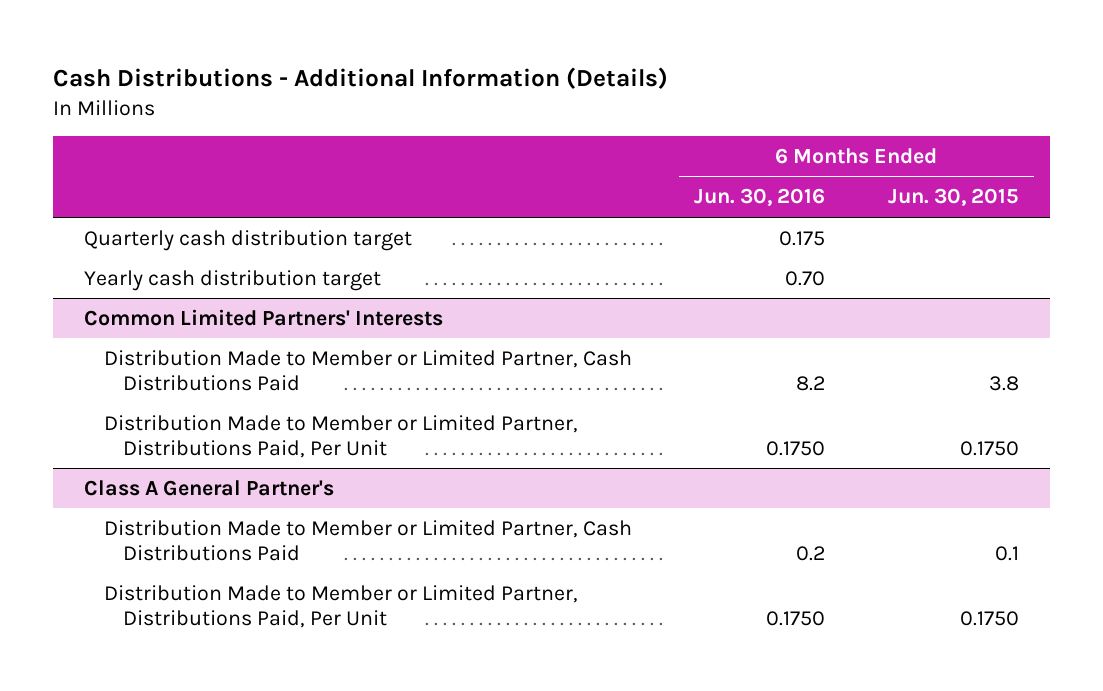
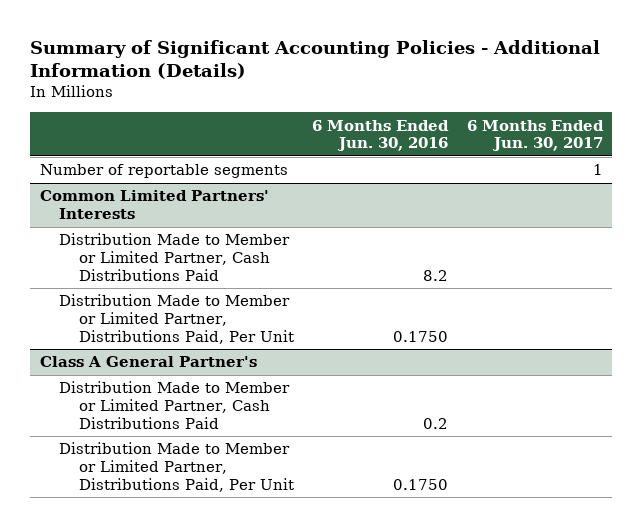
[53,67,669,90] Cash Distributions - Additional Information (Details) -> [30,39,601,79] Summary of Significant Accounting Policies - Additional Information (Details)
[887,188,1019,207] Jun. 30, 2015 -> none
none -> [467,119,605,152] 6 Months Ended Jun. 30, 2017
[84,229,413,251] Quarterly cash distribution target -> none
[84,269,382,291] Yearly cash distribution target -> none
none -> [39,164,288,179] Number of reportable segments

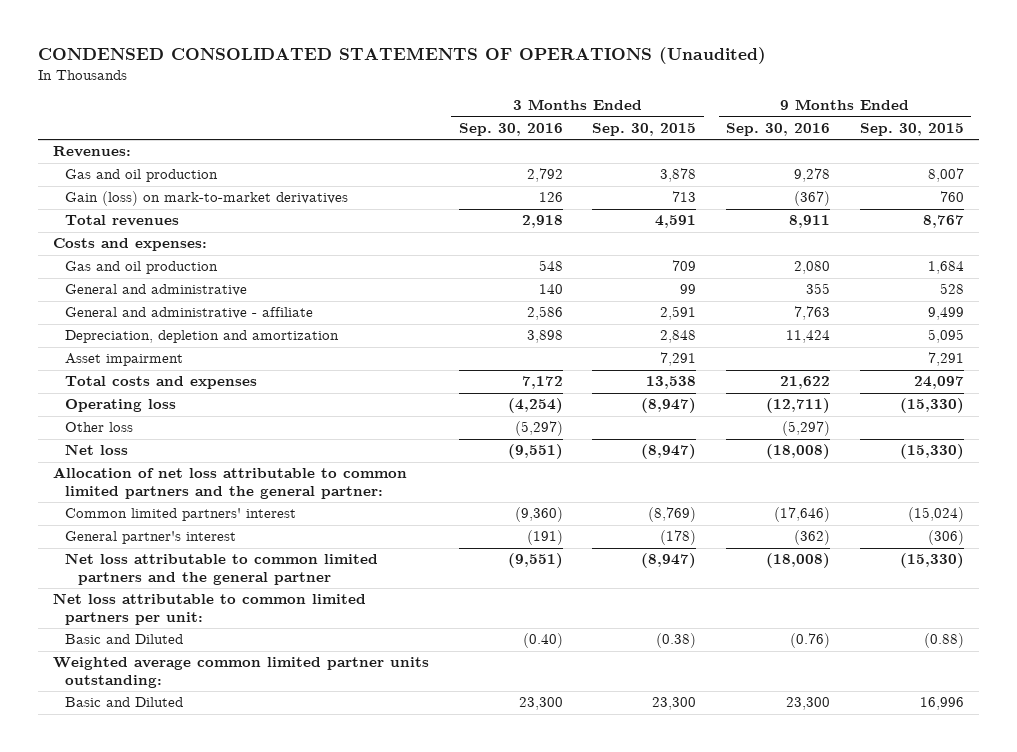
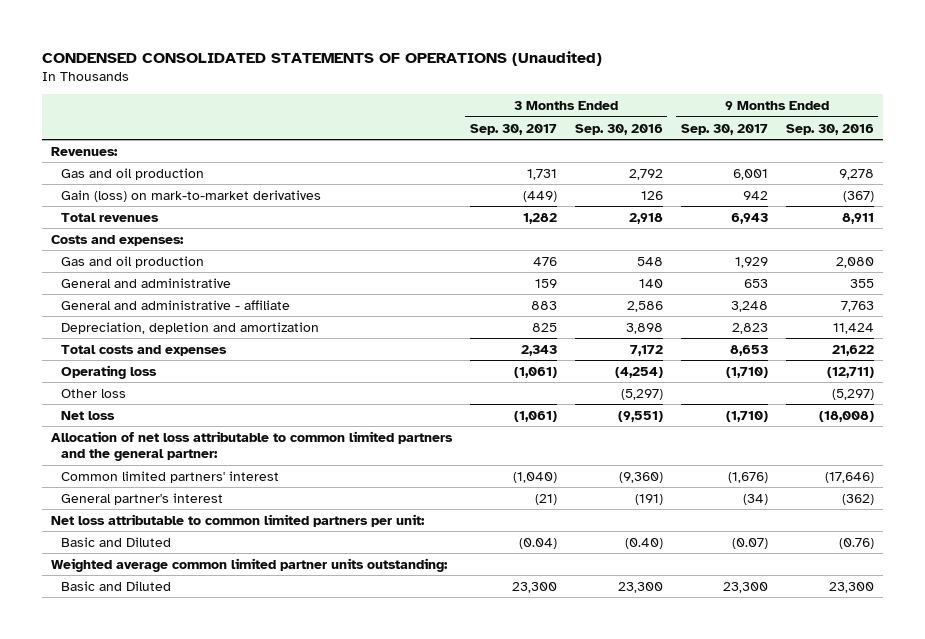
[592,122,697,136] Sep. 30, 2015 -> none
[860,122,965,136] Sep. 30, 2015 -> none
none -> [469,123,557,135] Sep. 30, 2017
none -> [680,123,768,135] Sep. 30, 2017
[65,353,184,367] Asset impairment -> none
[65,553,379,585] Net loss attributable to common limited partners and the general partner -> none

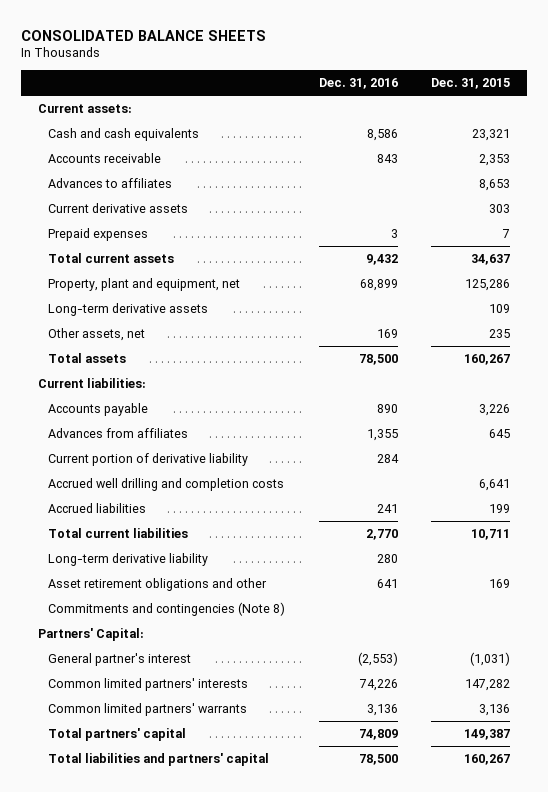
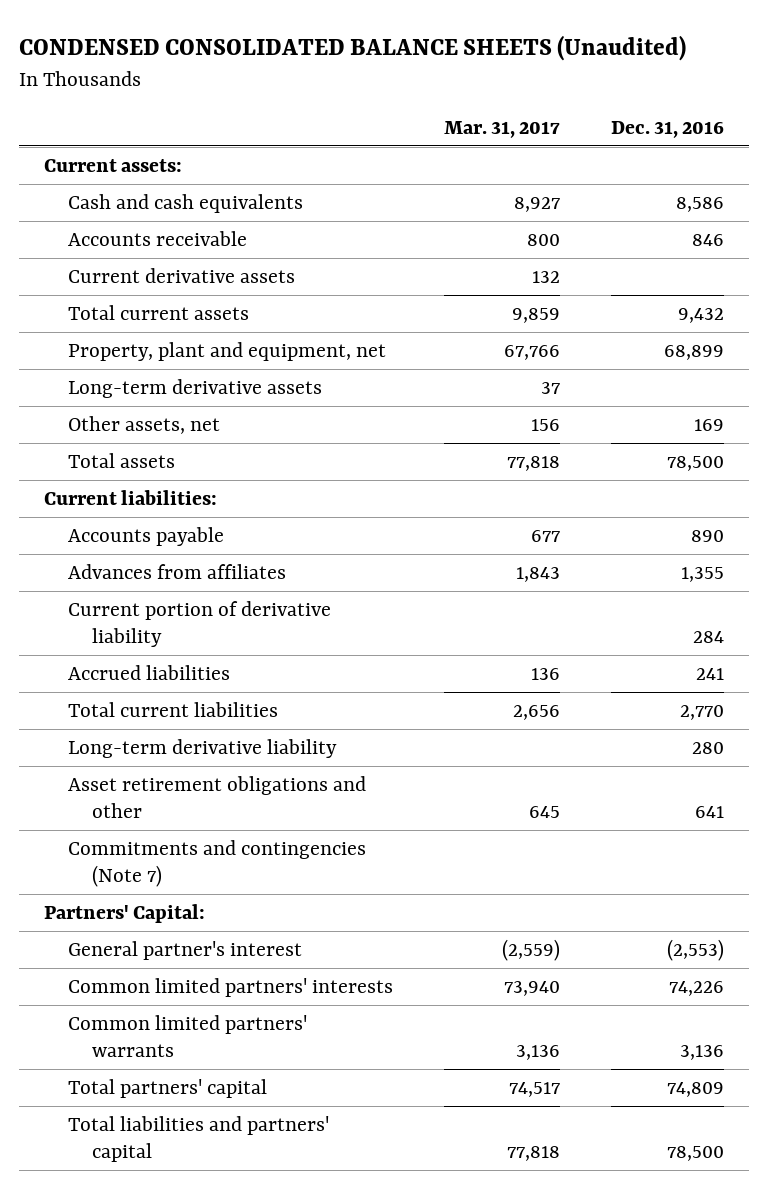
[21,29,267,41] CONSOLIDATED BALANCE SHEETS -> [18,34,686,61] CONDENSED CONSOLIDATED BALANCE SHEETS (Unaudited)
[431,77,511,89] Dec. 31, 2015 -> none
none -> [443,120,560,138] Mar. 31, 2017
[48,178,173,189] Advances to affiliates -> none
[376,154,398,164] 843 -> [691,233,724,246] 846
[48,228,149,242] Prepaid expenses -> none
[48,478,285,492] Accrued well drilling and completion costs -> none
[48,602,286,617] Commitments and contingencies (Note 8) -> [68,839,367,888] Commitments and contingencies (Note 7)

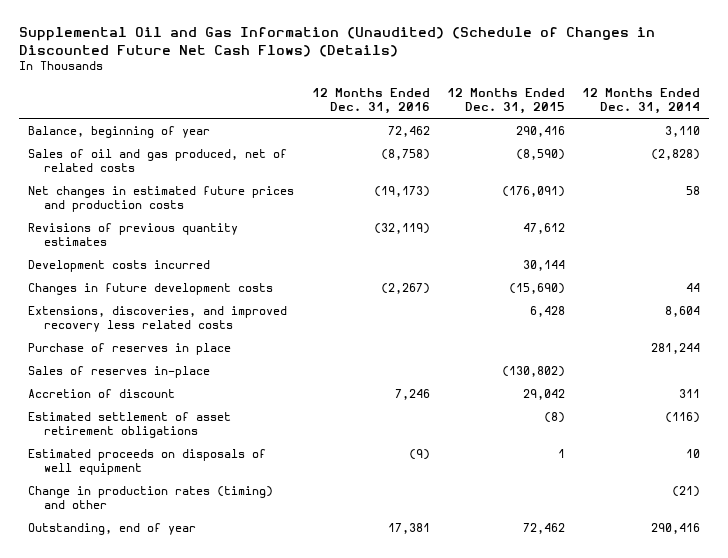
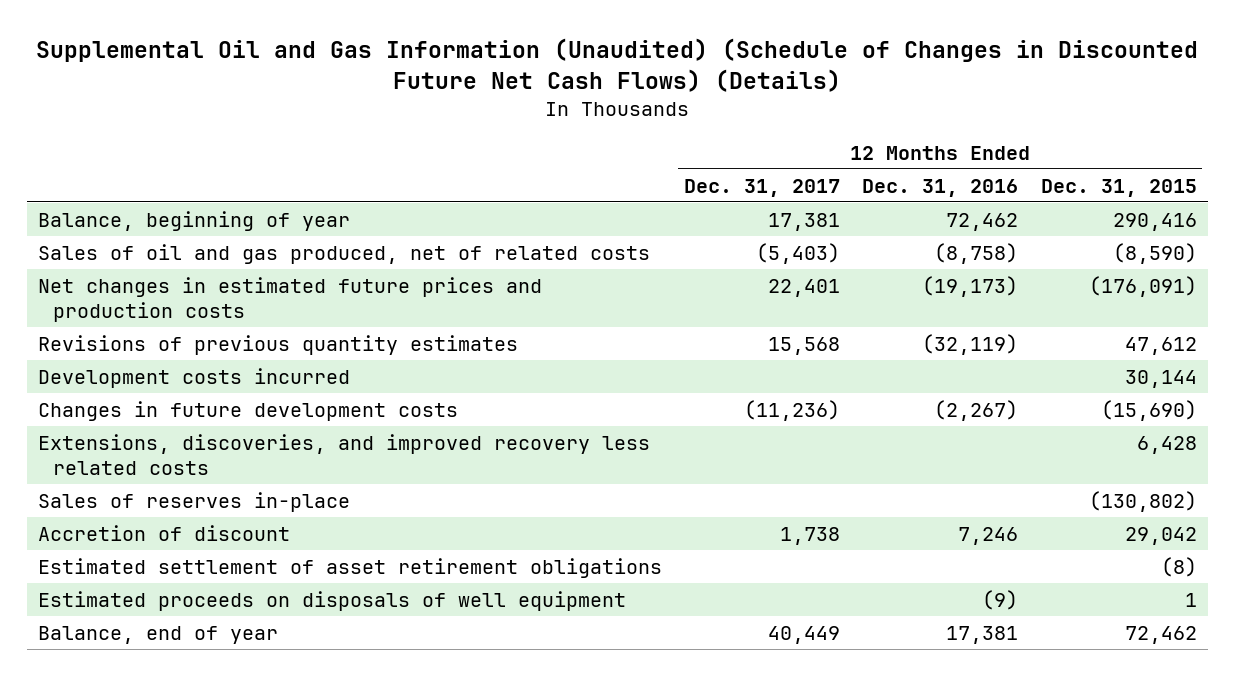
[582,88,701,115] 12 Months Ended Dec. 31, 2014 -> none
none -> [683,178,840,197] Dec. 31, 2017
[28,342,232,355] Purchase of reserves in place -> none
[28,485,274,509] Change in production rates (timing) and other -> none
[28,522,197,535] Outstanding, end of year -> [37,625,278,644] Balance, end of year

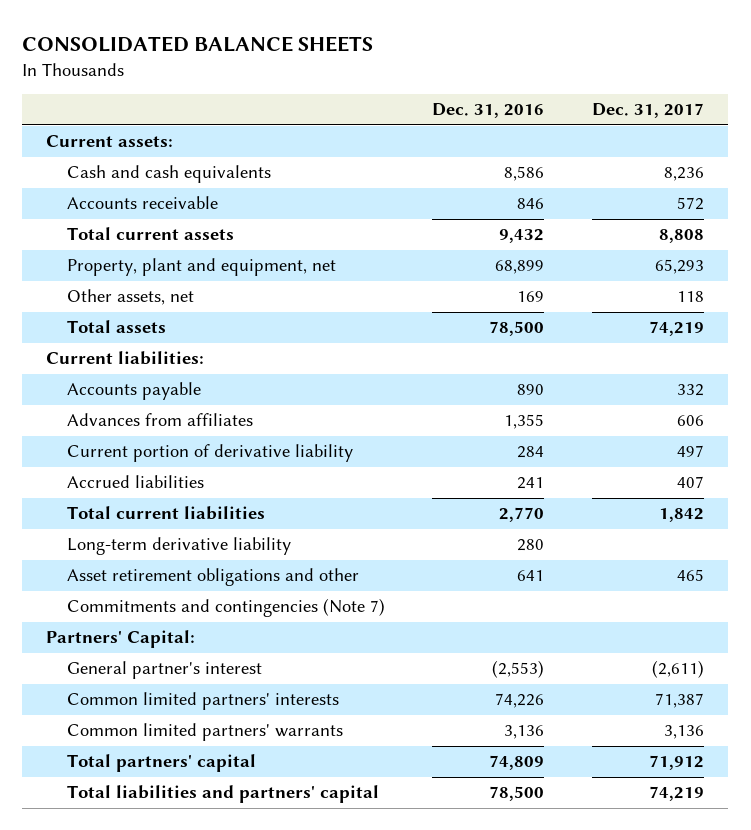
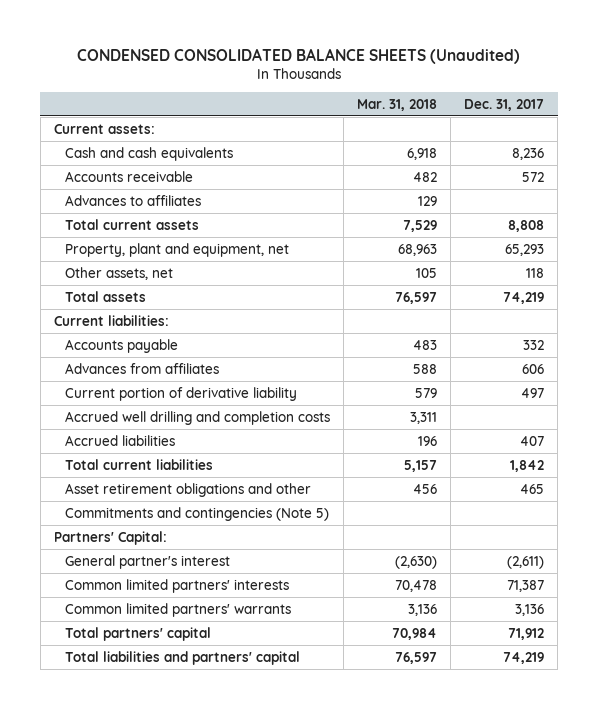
[22,35,374,52] CONSOLIDATED BALANCE SHEETS -> [76,47,520,64] CONDENSED CONSOLIDATED BALANCE SHEETS (Unaudited)
[432,103,545,119] Dec. 31, 2016 -> none
none -> [356,98,437,111] Mar. 31, 2018
none -> [64,194,201,206] Advances to affiliates
none -> [64,410,330,425] Accrued well drilling and completion costs
[66,537,291,556] Long-term derivative liability -> none
[66,598,385,618] Commitments and contingencies (Note 7) -> [64,506,329,521] Commitments and contingencies (Note 5)

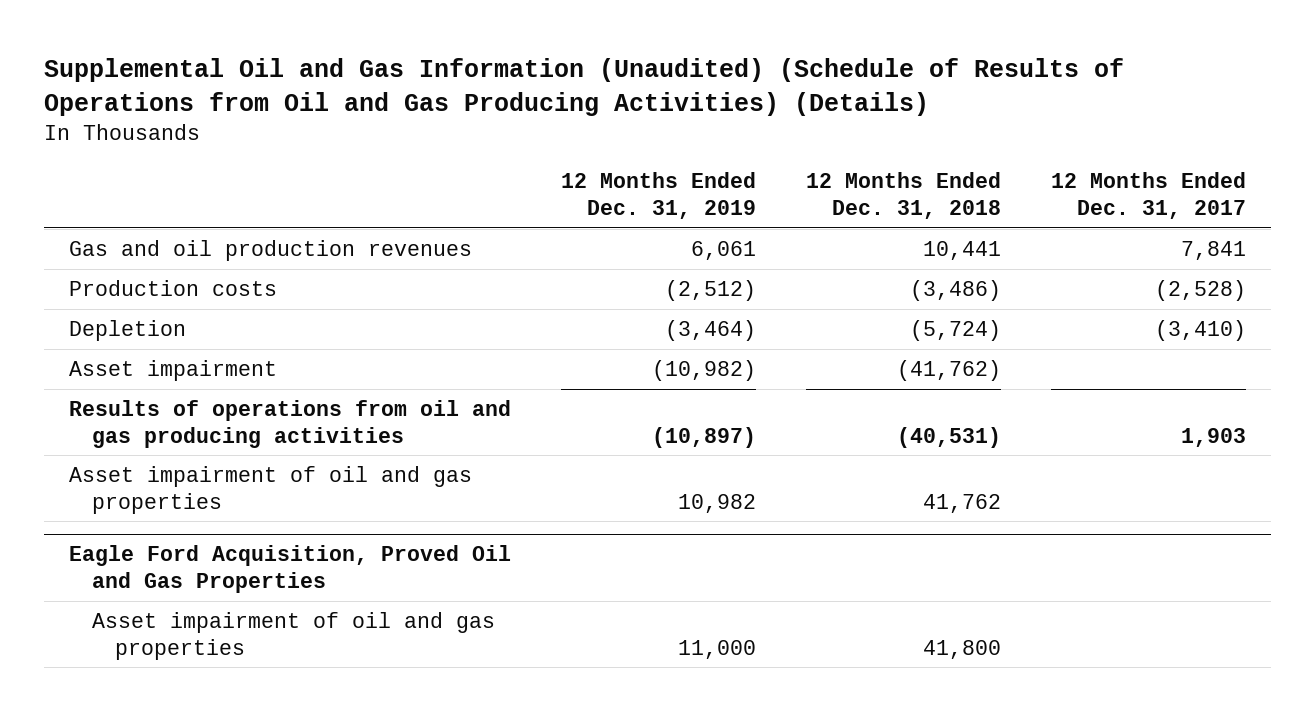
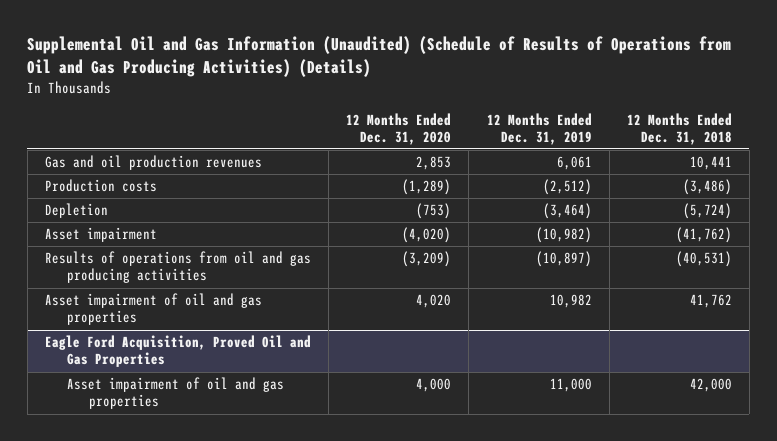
[1051,172,1247,220] 12 Months Ended Dec. 31, 2017 -> none
none -> [346,112,452,145] 12 Months Ended Dec. 31, 2020
[923,639,1002,659] 41,800 -> [689,378,732,393] 42,000

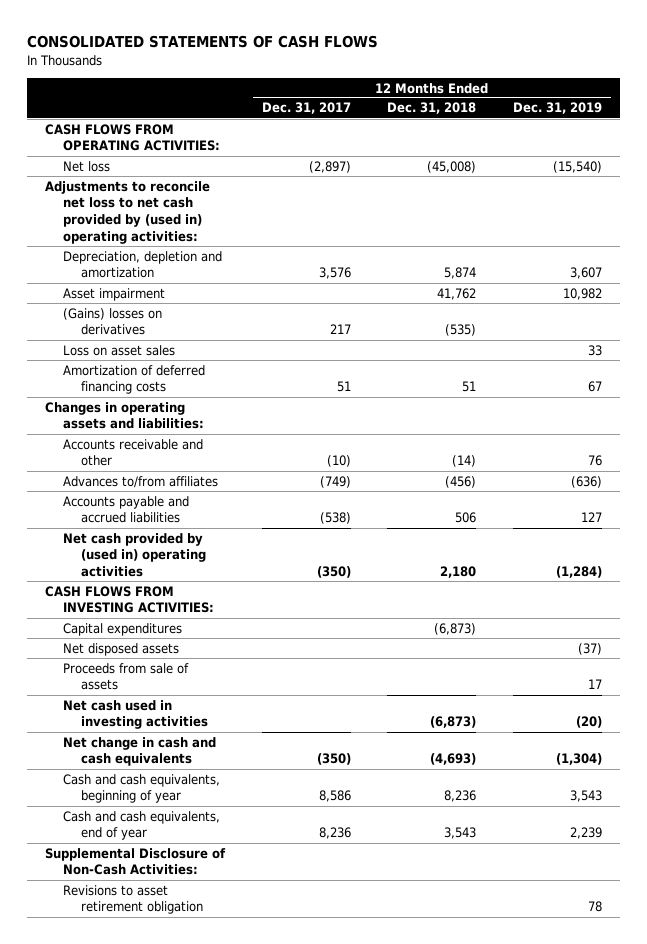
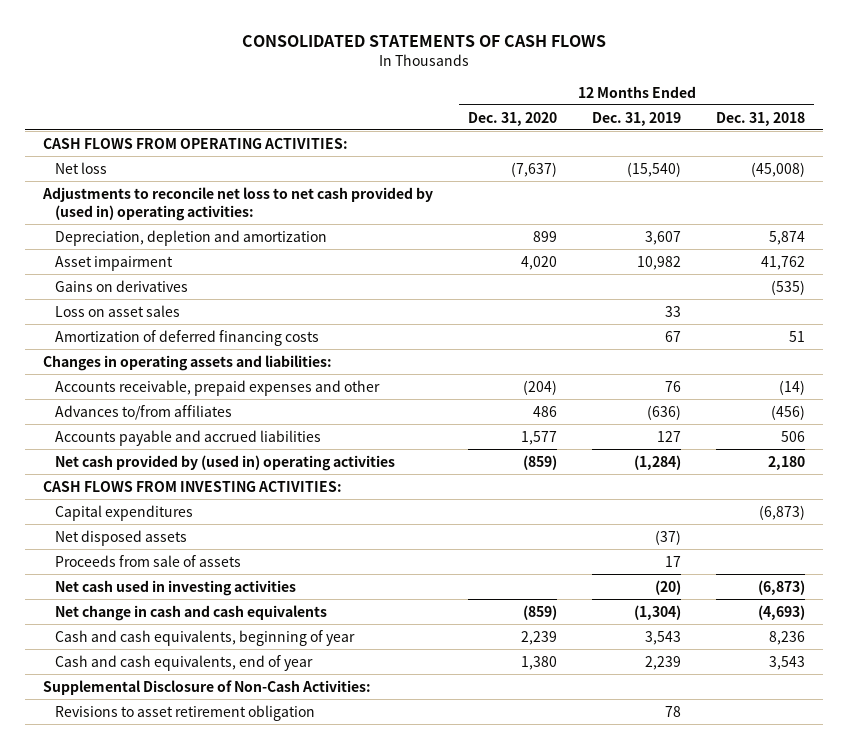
[261,102,351,115] Dec. 31, 2017 -> none
none -> [468,111,558,126] Dec. 31, 2020
[63,307,163,336] (Gains) losses on derivatives -> [54,279,188,292] Gains on derivatives
[63,438,204,467] Accounts receivable and other -> [54,379,380,396] Accounts receivable, prepaid expenses and other

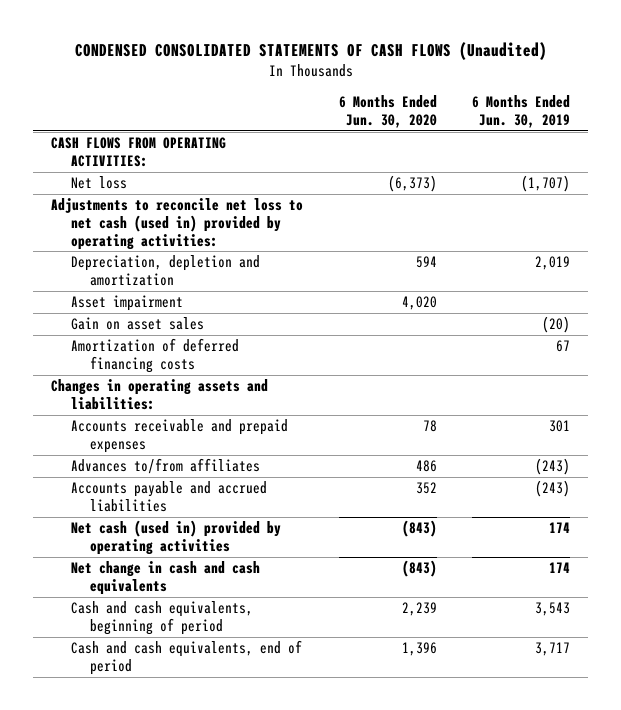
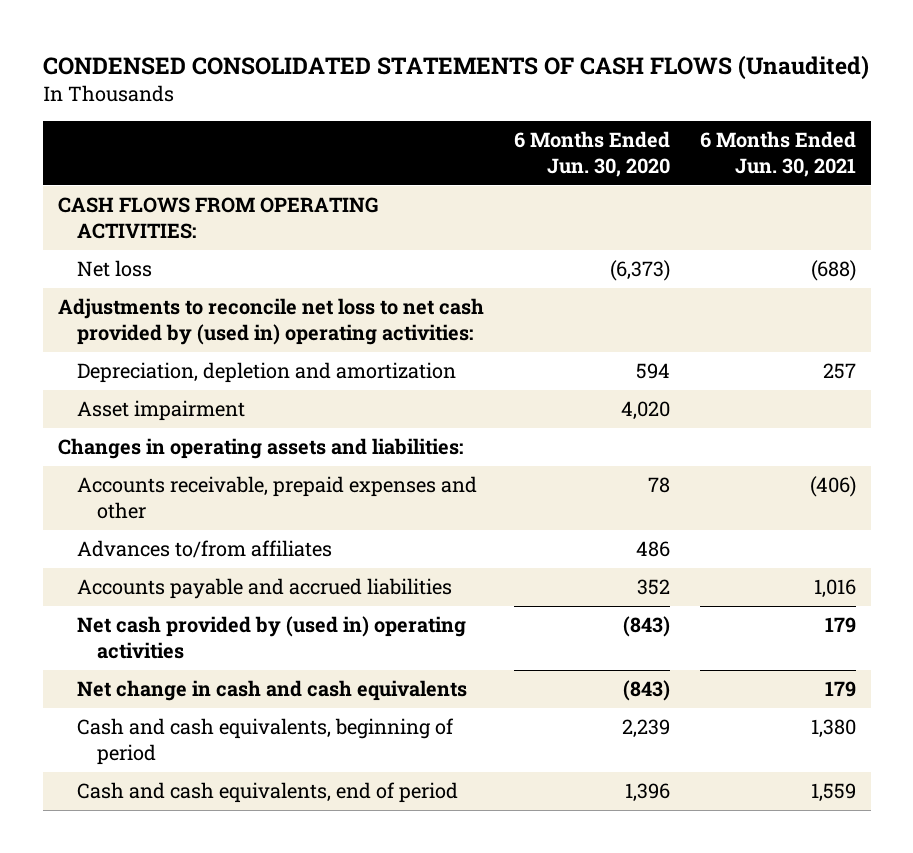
[472,95,571,129] 6 Months Ended Jun. 30, 2019 -> none
none -> [699,130,856,177] 6 Months Ended Jun. 30, 2021
[50,198,303,250] Adjustments to reconcile net loss to net cash (used in) provided by operating activities: -> [57,298,484,346] Adjustments to reconcile net loss to net cash provided by (used in) operating activities:
[70,317,204,331] Gain on asset sales -> none
[70,338,239,373] Amortization of deferred financing costs -> none
[70,419,288,453] Accounts receivable and prepaid expenses -> [77,476,478,520] Accounts receivable, prepaid expenses and other
[70,520,281,555] Net cash (used in) provided by operating activities -> [77,616,467,660] Net cash provided by (used in) operating activities

